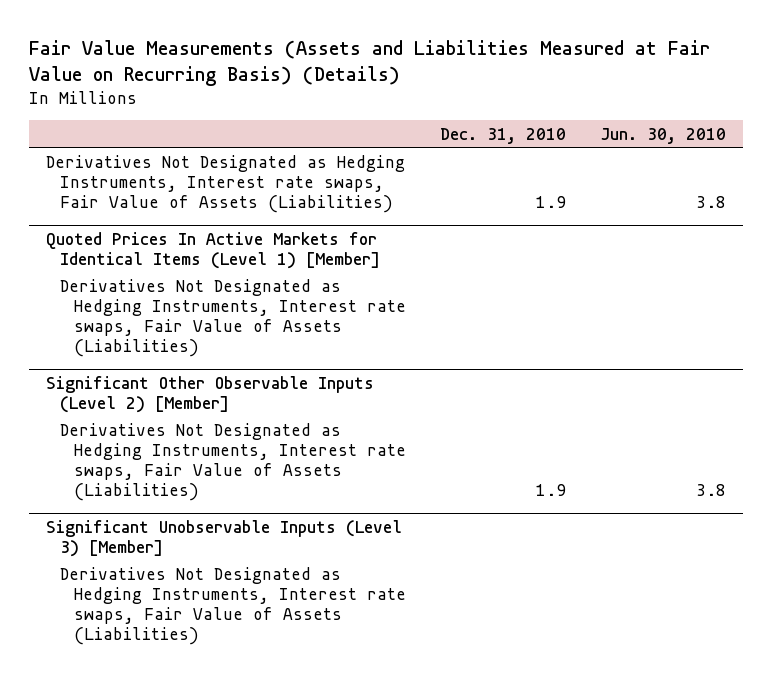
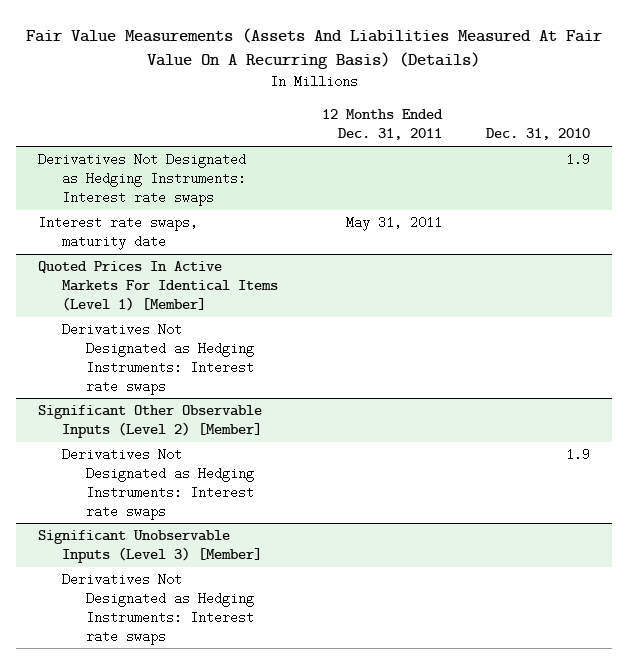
[28,39,710,86] Fair Value Measurements (Assets and Liabilities Measured at Fair Value on Recurring Basis) (Details) -> [26,27,603,70] Fair Value Measurements (Assets And Liabilities Measured At Fair Value On A Recurring Basis) (Details)
[600,127,727,144] Jun. 30, 2010 -> none
none -> [322,109,444,141] 12 Months Ended Dec. 31, 2011
[45,155,405,214] Derivatives Not Designated as Hedging Instruments, Interest rate swaps, Fair Value of Assets (Liabilities) -> [38,153,247,206] Derivatives Not Designated as Hedging Instruments: Interest rate swaps
none -> [38,216,199,251] Interest rate swaps, maturity date
[45,232,380,270] Quoted Prices In Active Markets for Identical Items (Level 1) [Member] -> [38,261,278,311] Quoted Prices In Active Markets For Identical Items (Level 1) [Member]
[59,279,407,358] Derivatives Not Designated as Hedging Instruments, Interest rate swaps, Fair Value of Assets (Liabilities) -> [61,323,254,395] Derivatives Not Designated as Hedging Instruments: Interest rate swaps
[59,423,407,502] Derivatives Not Designated as Hedging Instruments, Interest rate swaps, Fair Value of Assets (Liabilities) -> [61,448,254,520] Derivatives Not Designated as Hedging Instruments: Interest rate swaps
[59,567,407,646] Derivatives Not Designated as Hedging Instruments, Interest rate swaps, Fair Value of Assets (Liabilities) -> [61,573,254,645] Derivatives Not Designated as Hedging Instruments: Interest rate swaps

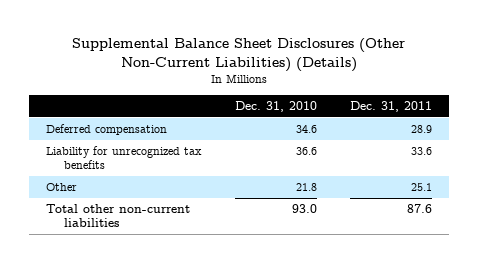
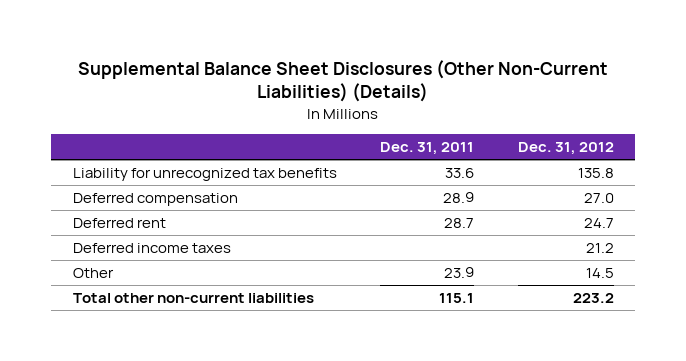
[234,100,317,112] Dec. 31, 2010 -> none
none -> [517,142,614,156] Dec. 31, 2012
[46,124,168,136] Deferred compensation -> [72,193,238,207] Deferred compensation
none -> [72,218,166,229] Deferred rent
none -> [72,243,231,254] Deferred income taxes
[411,183,433,192] 25.1 -> [444,267,475,279] 23.9
[407,204,433,214] 87.6 -> [439,293,475,304] 115.1

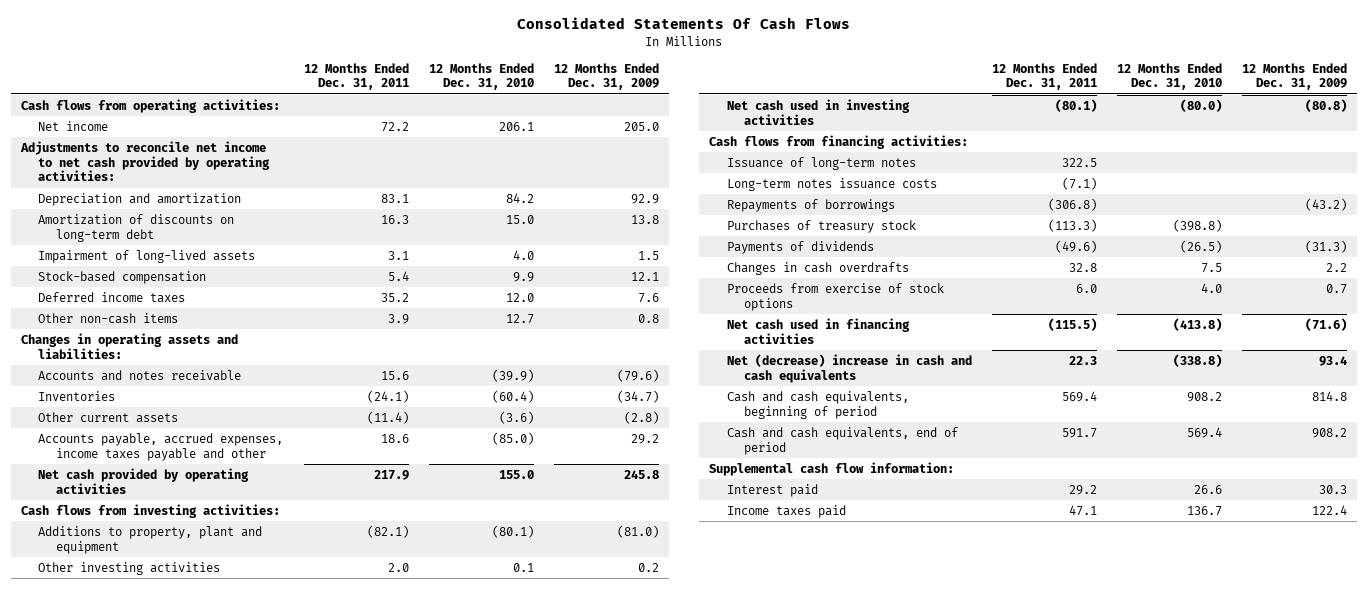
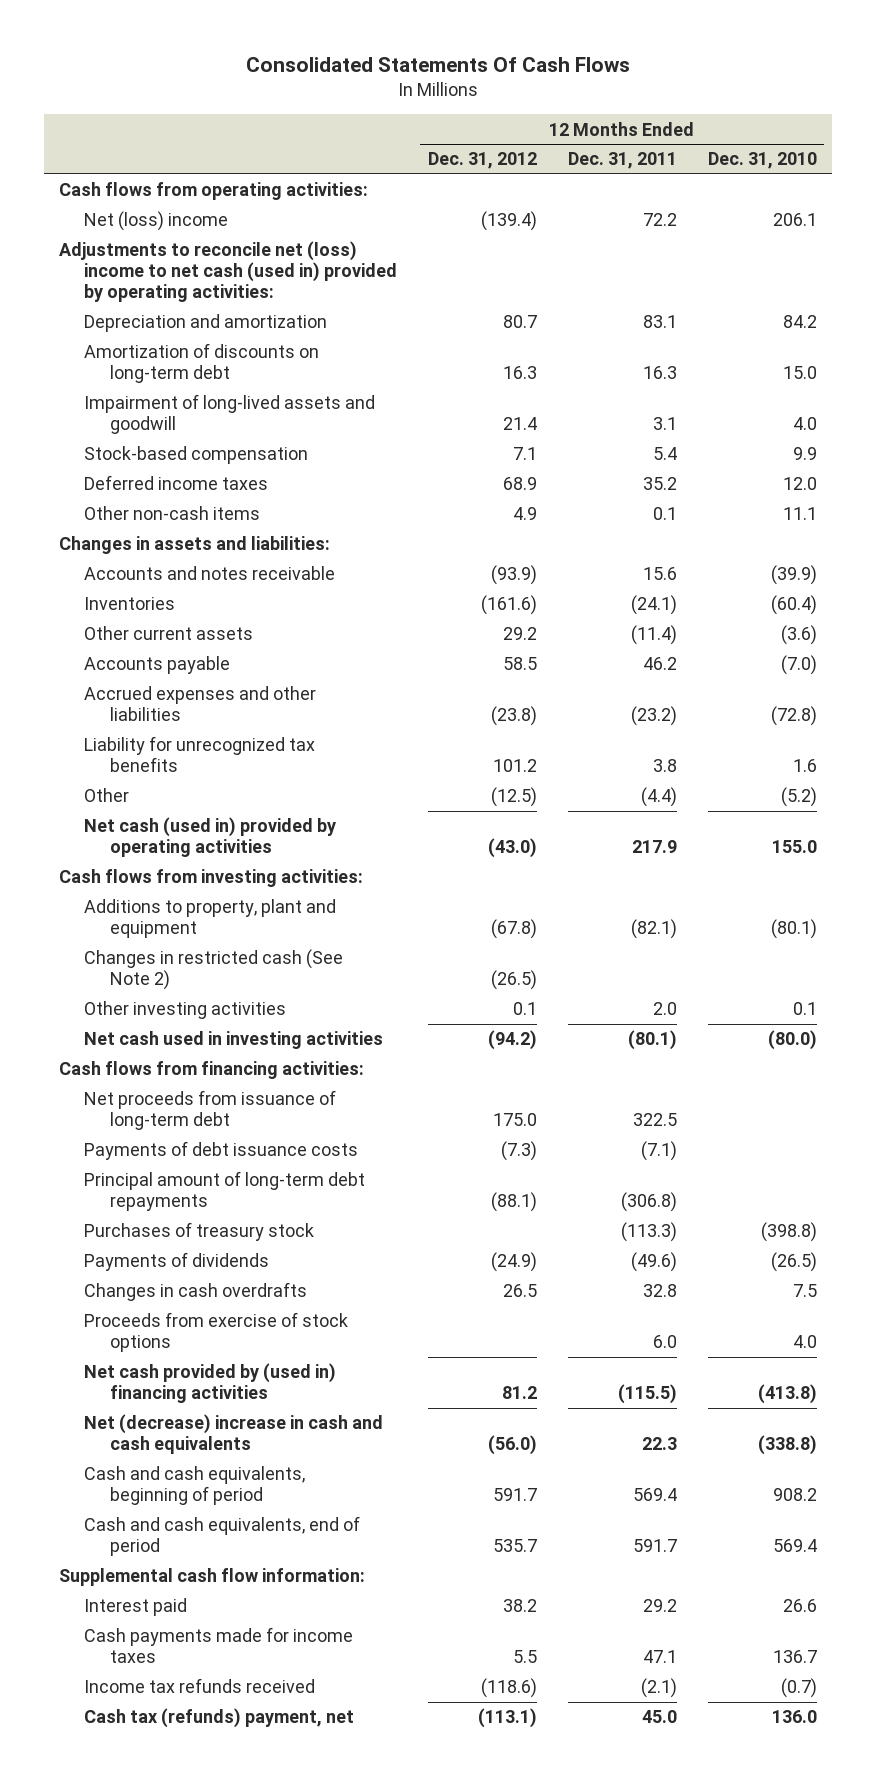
[553,62,659,91] 12 Months Ended Dec. 31, 2009 -> none
none -> [428,152,538,170] Dec. 31, 2012
[38,120,109,131] Net income -> [84,211,229,232] Net (loss) income
[19,140,271,182] Adjustments to reconcile net income to net cash provided by operating activities: -> [59,241,398,303] Adjustments to reconcile net (loss) income to net cash (used in) provided by operating activities:
[38,249,256,263] Impairment of long-lived assets -> [84,394,376,435] Impairment of long-lived assets and goodwill
[387,313,409,324] 3.9 -> [652,507,677,521] 0.1
[505,313,534,324] 12.7 -> [782,507,817,521] 11.1
[20,332,238,359] Changes in operating assets and liabilities: -> [59,536,331,555] Changes in assets and liabilities:
[38,432,284,461] Accounts payable, accrued expenses, income taxes payable and other -> none
none -> [84,656,231,675] Accounts payable
none -> [84,686,317,722] Accrued expenses and other liabilities
none -> [84,736,316,773] Liability for unrecognized tax benefits
none -> [84,788,130,803] Other
[38,467,250,494] Net cash provided by operating activities -> [84,817,337,858] Net cash (used in) provided by operating activities
none -> [84,949,344,991] Changes in restricted cash (See Note 2)
[726,156,916,170] Issuance of long-term notes -> [84,1090,337,1131] Net proceeds from issuance of long-term debt
[726,177,937,191] Long-term notes issuance costs -> [84,1141,359,1161] Payments of debt issuance costs
[726,198,895,212] Repayments of borrowings -> [84,1171,366,1212] Principal amount of long-term debt repayments
[726,317,910,344] Net cash used in financing activities -> [84,1363,337,1404] Net cash provided by (used in) financing activities
[726,504,846,518] Income taxes paid -> [84,1627,354,1664] Cash payments made for income taxes
none -> [84,1678,316,1694] Income tax refunds received
none -> [84,1708,355,1729] Cash tax (refunds) payment, net

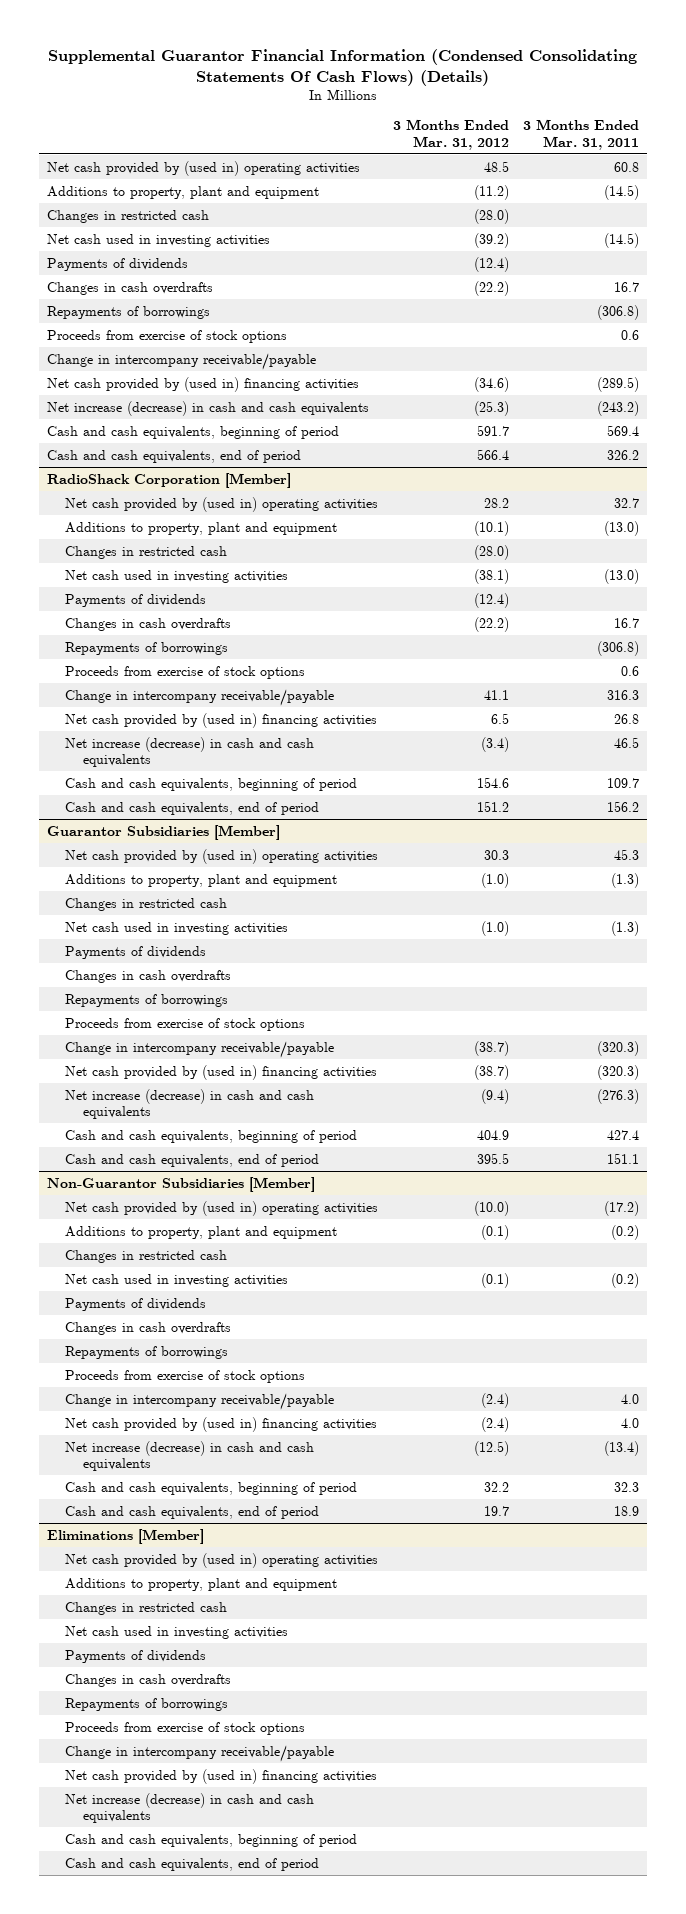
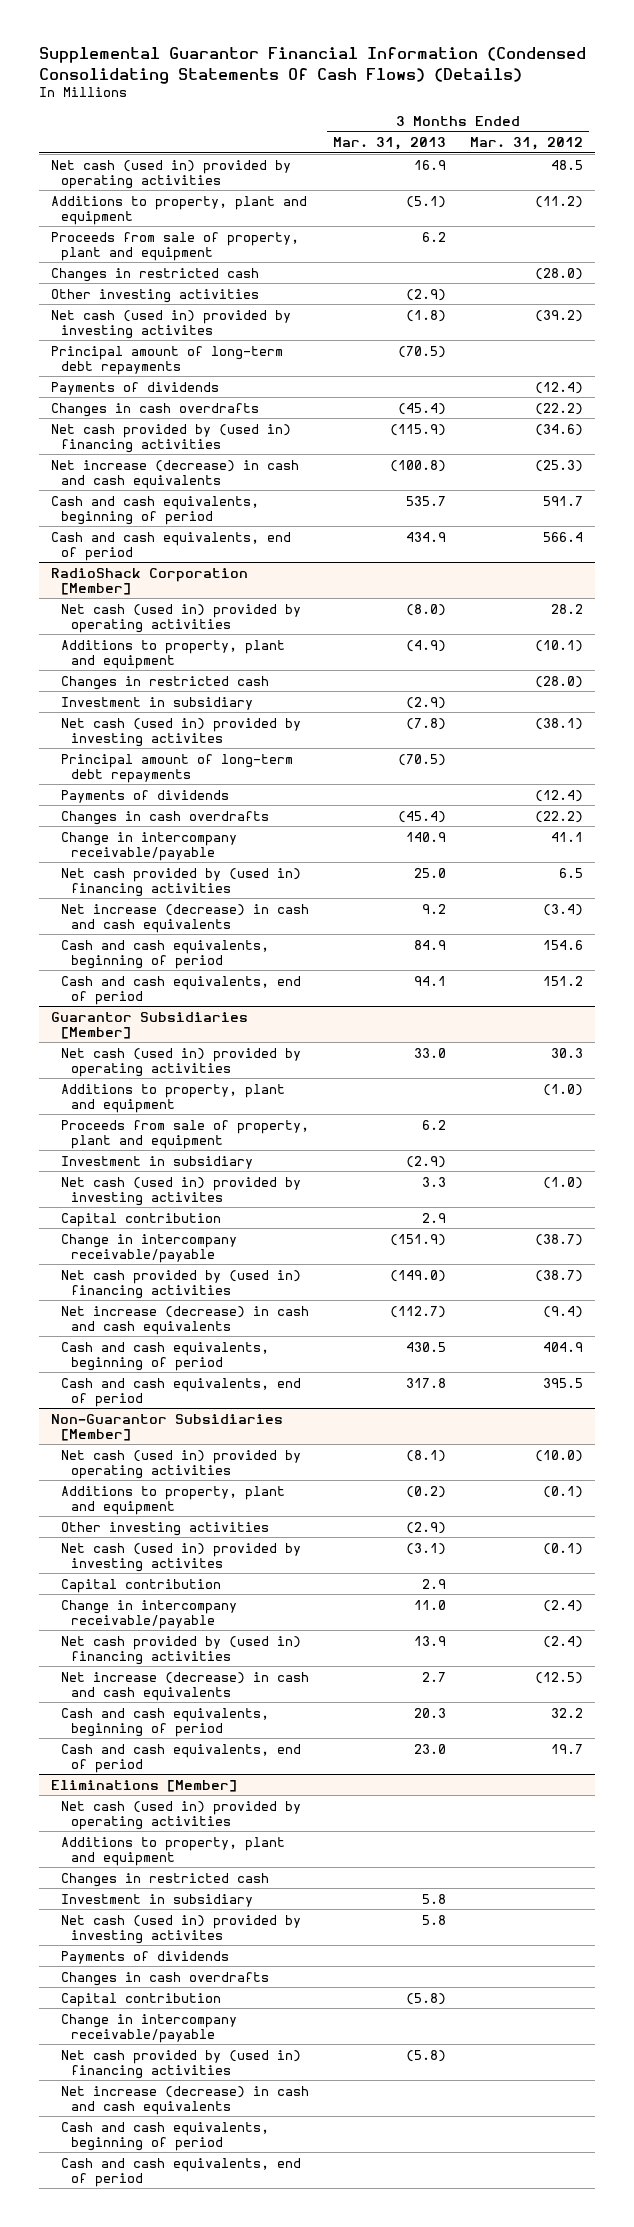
[523,119,640,150] 3 Months Ended Mar. 31, 2011 -> none
none -> [332,137,446,151] Mar. 31, 2013
[46,160,360,176] Net cash provided by (used in) operating activities -> [50,159,291,189] Net cash (used in) provided by operating activities
none -> [50,231,299,261] Proceeds from sale of property, plant and equipment
none -> [50,288,259,303] Other investing activities
[46,233,270,247] Net cash used in investing activities -> [50,309,291,339] Net cash (used in) provided by investing activites
none -> [50,345,283,375] Principal amount of long-term debt repayments
[46,305,210,319] Repayments of borrowings -> none
[46,329,287,343] Proceeds from exercise of stock options -> none
[46,352,316,370] Change in intercompany receivable/payable -> none
[65,496,379,512] Net cash provided by (used in) operating activities -> [60,603,301,633] Net cash (used in) provided by operating activities
none -> [60,696,253,710] Investment in subsidiary
[65,569,289,583] Net cash used in investing activities -> [60,717,301,747] Net cash (used in) provided by investing activites
none -> [60,753,293,783] Principal amount of long-term debt repayments
[65,641,229,655] Repayments of borrowings -> none
[65,665,306,679] Proceeds from exercise of stock options -> none
[65,848,379,864] Net cash provided by (used in) operating activities -> [60,1047,301,1077] Net cash (used in) provided by operating activities
[65,897,228,911] Changes in restricted cash -> none
[65,945,207,959] Payments of dividends -> none
[65,969,232,983] Changes in cash overdrafts -> none
[65,993,229,1007] Repayments of borrowings -> none
[65,1017,306,1031] Proceeds from exercise of stock options -> none
none -> [60,1119,309,1149] Proceeds from sale of property, plant and equipment
none -> [60,1155,253,1169] Investment in subsidiary
[65,921,289,935] Net cash used in investing activities -> [60,1176,301,1206] Net cash (used in) provided by investing activites
none -> [60,1212,221,1227] Capital contribution
[65,1200,379,1216] Net cash provided by (used in) operating activities -> [60,1449,301,1479] Net cash (used in) provided by operating activities
[65,1249,228,1263] Changes in restricted cash -> none
[65,1297,207,1311] Payments of dividends -> none
[65,1321,232,1335] Changes in cash overdrafts -> none
[65,1345,229,1359] Repayments of borrowings -> none
[65,1369,306,1383] Proceeds from exercise of stock options -> none
none -> [60,1521,269,1536] Other investing activities
[65,1273,289,1287] Net cash used in investing activities -> [60,1542,301,1572] Net cash (used in) provided by investing activites
none -> [60,1578,221,1593] Capital contribution
[65,1552,379,1568] Net cash provided by (used in) operating activities -> [60,1800,301,1830] Net cash (used in) provided by operating activities
none -> [60,1893,253,1907] Investment in subsidiary
[65,1625,289,1639] Net cash used in investing activities -> [60,1914,301,1944] Net cash (used in) provided by investing activites
[65,1697,229,1711] Repayments of borrowings -> none
[65,1721,306,1735] Proceeds from exercise of stock options -> none
none -> [60,1992,221,2007] Capital contribution

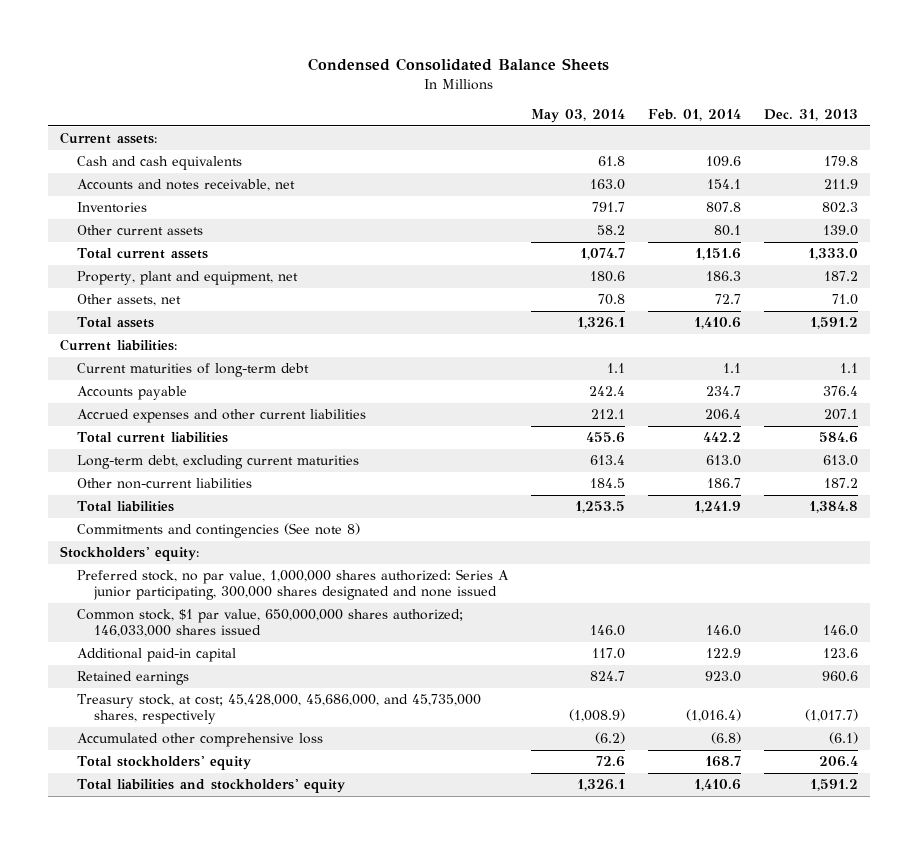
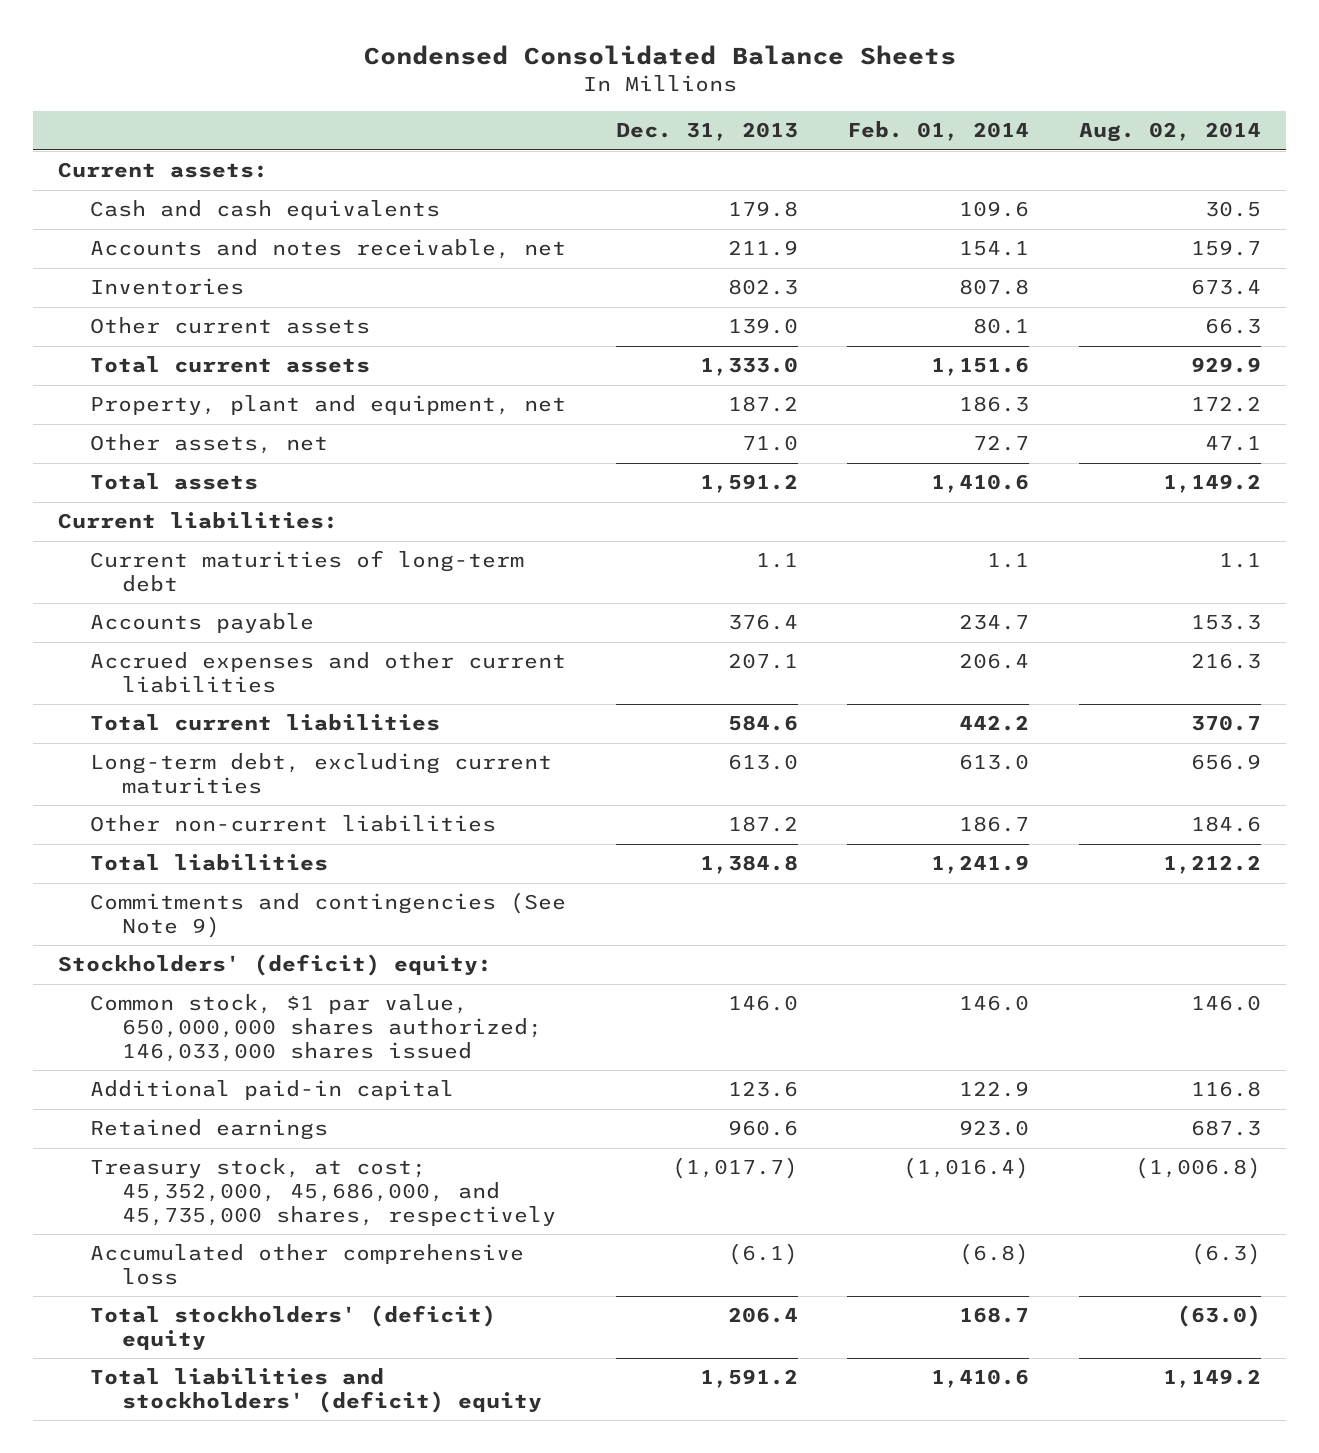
[530,109,625,124] May 03, 2014 -> none
none -> [1079,122,1262,143] Aug. 02, 2014
[76,569,509,601] Preferred stock, no par value, 1,000,000 shares authorized: Series A junior participating, 300,000 shares designated and none issued -> none
[76,523,360,539] Commitments and contingencies (See note 8) -> [89,892,566,939] Commitments and contingencies (See Note 9)
[59,546,199,562] Stockholders' equity: -> [57,954,492,977] Stockholders' (deficit) equity:
[76,694,481,725] Treasury stock, at cost; 45,428,000, 45,686,000, and 45,735,000 shares, respectively -> [89,1158,556,1226] Treasury stock, at cost; 45,352,000, 45,686,000, and 45,735,000 shares, respectively
[76,756,251,771] Total stockholders' equity -> [89,1305,496,1352] Total stockholders' (deficit) equity
[76,779,345,794] Total liabilities and stockholders' equity -> [89,1368,542,1414] Total liabilities and stockholders' (deficit) equity

